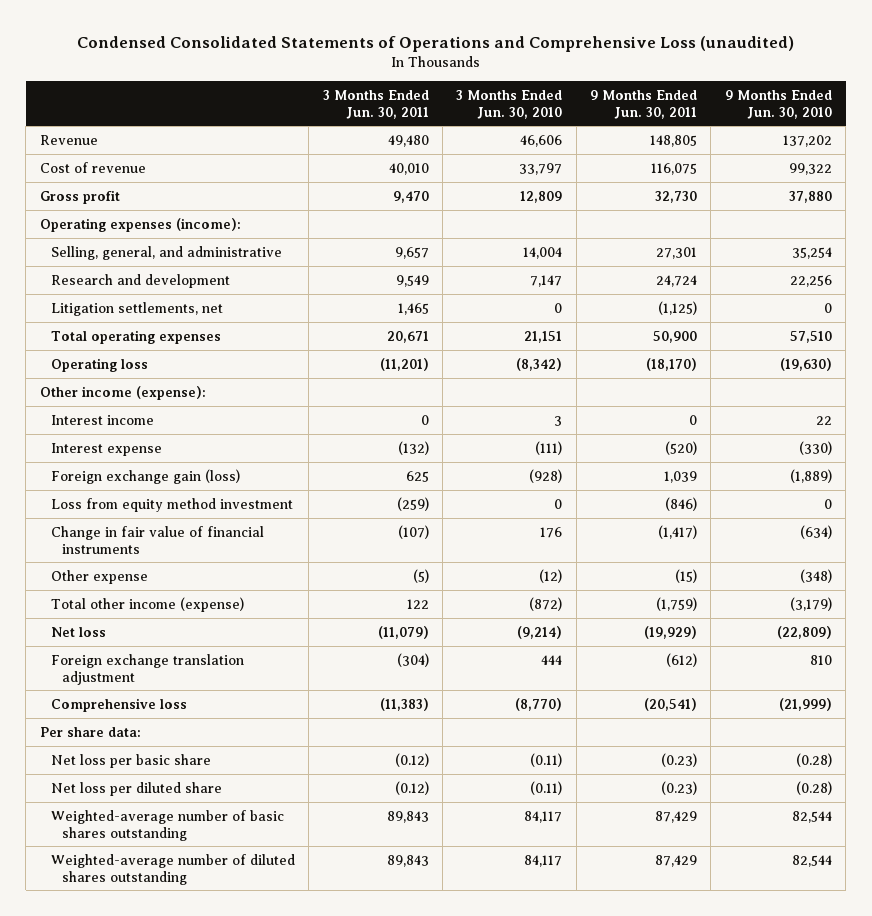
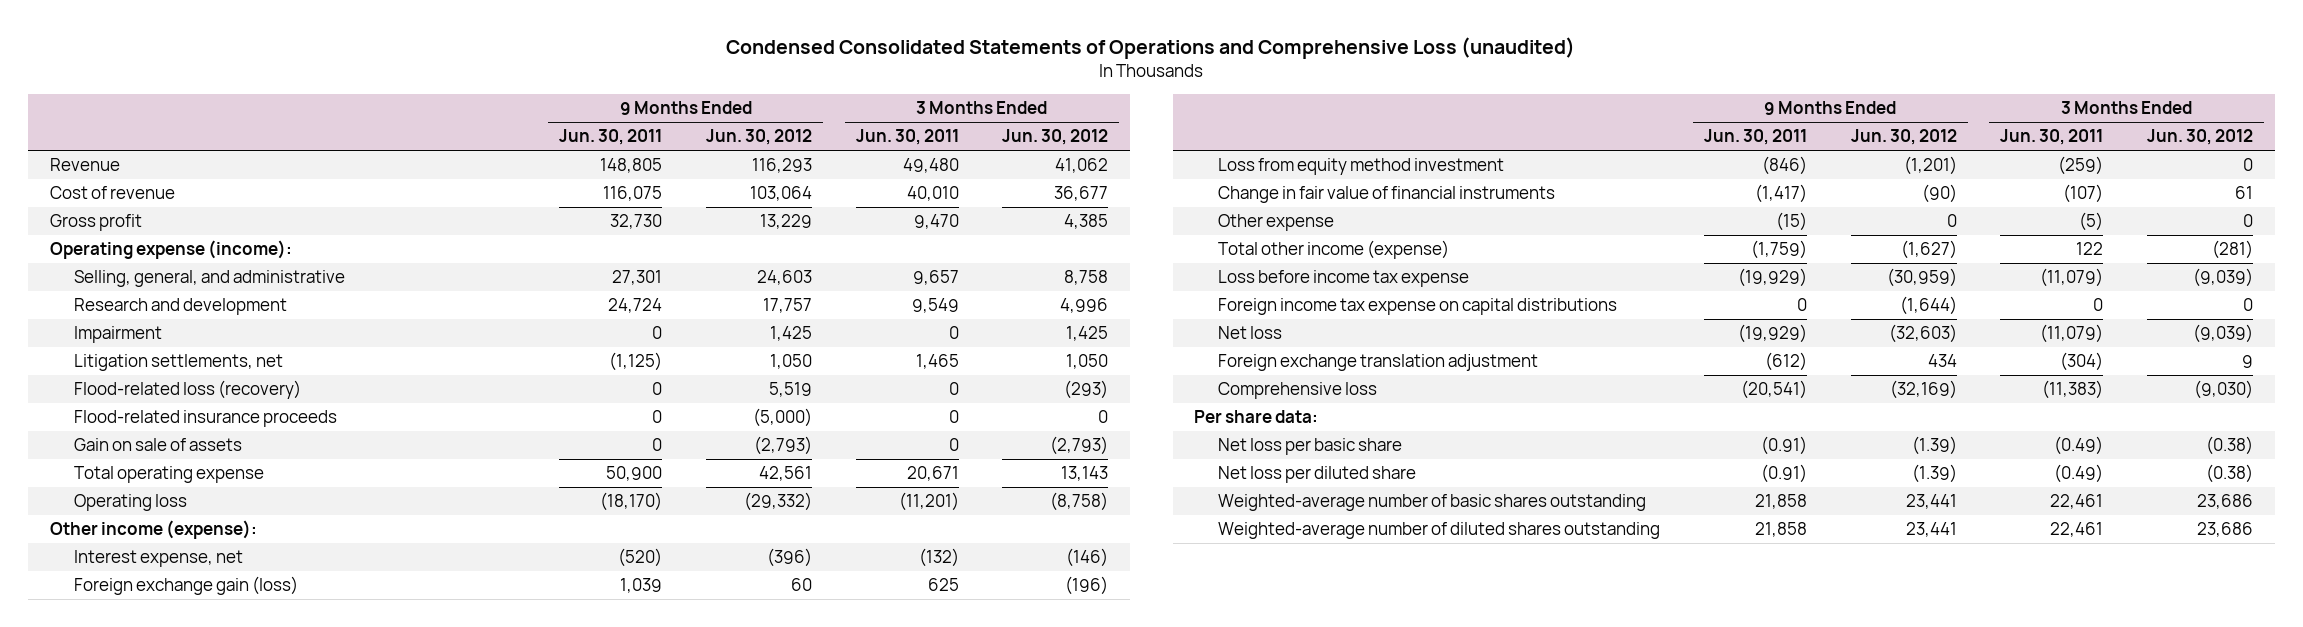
[456,89,563,119] 3 Months Ended Jun. 30, 2010 -> none
[724,89,832,119] 9 Months Ended Jun. 30, 2010 -> none
none -> [706,129,813,146] Jun. 30, 2012
none -> [1002,129,1109,146] Jun. 30, 2012
[39,217,241,232] Operating expenses (income): -> [49,240,292,260] Operating expense (income):
none -> [73,326,162,344] Impairment
none -> [73,380,301,400] Flood-related loss (recovery)
none -> [73,410,337,428] Flood-related insurance proceeds
none -> [73,438,242,452] Gain on sale of assets
[50,329,221,344] Total operating expenses -> [73,466,264,484] Total operating expense
[50,414,154,425] Interest income -> none
[50,442,162,456] Interest expense -> [73,550,243,568] Interest expense, net
none -> [1218,270,1470,288] Loss before income tax expense
none -> [1218,298,1618,316] Foreign income tax expense on capital distributions
[394,752,429,767] (0.12) -> [2054,436,2104,456] (0.49)
[661,752,698,767] (0.23) -> [1760,436,1807,456] (0.91)
[394,780,429,795] (0.12) -> [2054,464,2104,484] (0.49)
[661,780,698,795] (0.23) -> [1760,464,1807,484] (0.91)
[386,810,429,823] 89,843 -> [2050,494,2104,510] 22,461
[655,810,698,823] 87,429 -> [1754,494,1807,510] 21,858
[386,854,429,867] 89,843 -> [2050,522,2104,538] 22,461
[655,854,698,867] 87,429 -> [1754,522,1807,538] 21,858

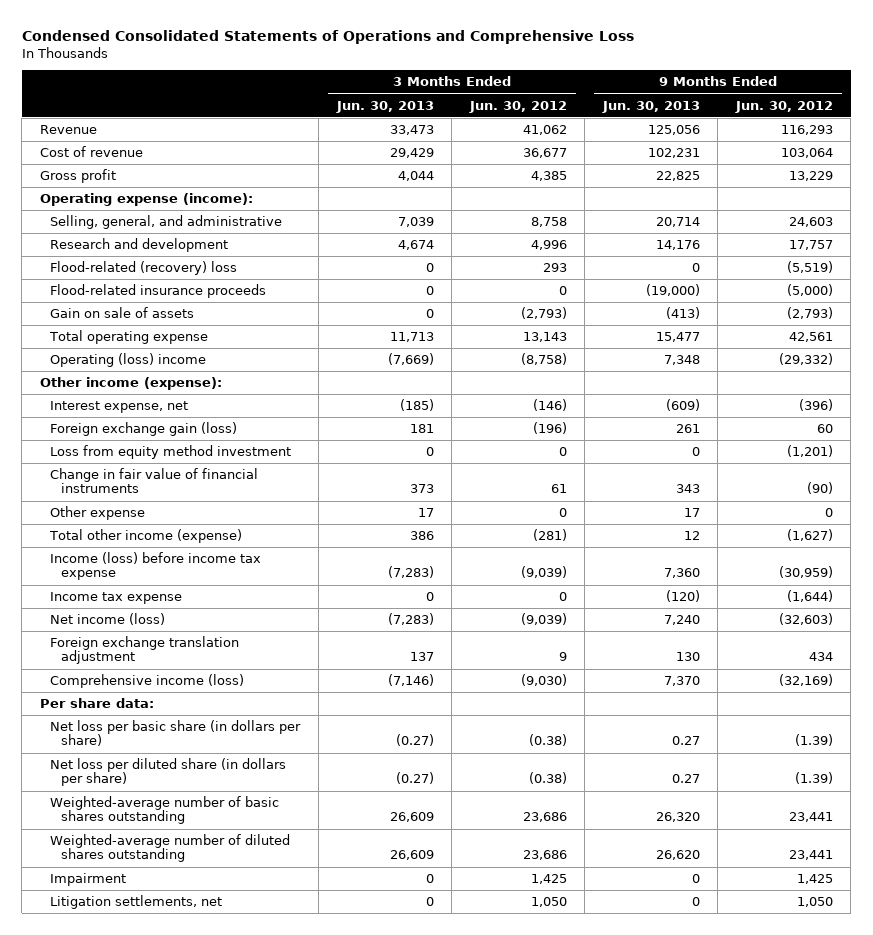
[726,37,1576,60] Condensed Consolidated Statements of Operations and Comprehensive Loss (unaudited) -> [21,30,634,45] Condensed Consolidated Statements of Operations and Comprehensive Loss
[559,129,663,146] Jun. 30, 2011 -> none
[855,129,959,146] Jun. 30, 2011 -> none
none -> [335,100,434,113] Jun. 30, 2013
none -> [601,100,700,113] Jun. 30, 2013
[73,380,301,400] Flood-related loss (recovery) -> [50,261,238,276] Flood-related (recovery) loss
[769,382,813,398] 5,519 -> [786,261,833,274] (5,519)
[1064,380,1109,400] (293) -> [542,263,567,273] 293
[73,494,187,512] Operating loss -> [50,353,207,368] Operating (loss) income
[1218,270,1470,288] Loss before income tax expense -> [50,552,262,581] Income (loss) before income tax expense
[1218,298,1618,316] Foreign income tax expense on capital distributions -> [50,592,183,605] Income tax expense
[1218,326,1283,340] Net loss -> [50,613,166,626] Net income (loss)
[1218,382,1378,400] Comprehensive loss -> [50,674,245,689] Comprehensive income (loss)
[1218,438,1403,456] Net loss per basic share -> [50,720,302,747] Net loss per basic share (in dollars per share)
[1218,466,1417,484] Net loss per diluted share -> [50,758,287,787] Net loss per diluted share (in dollars per share)
[73,326,162,344] Impairment -> [50,873,127,887] Impairment
[73,354,283,372] Litigation settlements, net -> [50,895,223,910] Litigation settlements, net

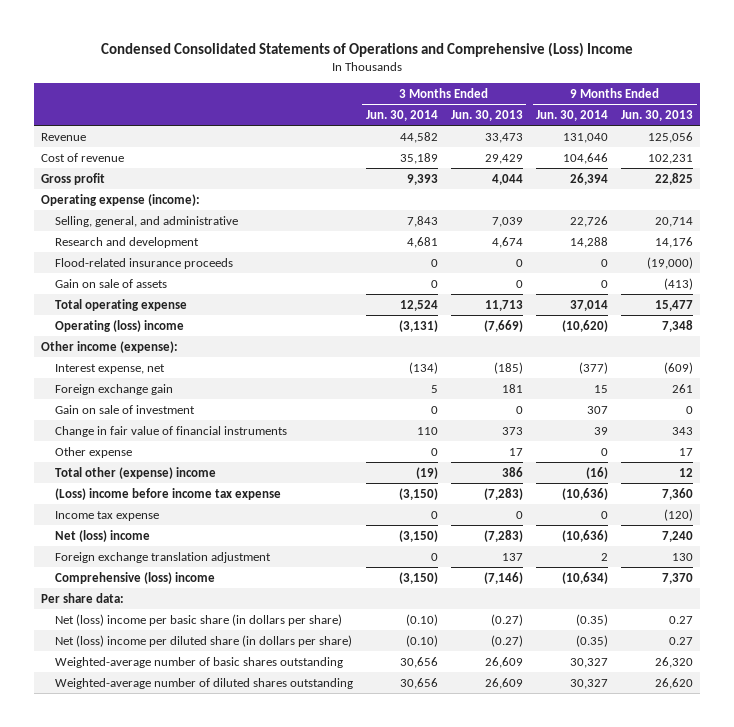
[21,30,634,45] Condensed Consolidated Statements of Operations and Comprehensive Loss -> [100,41,633,57] Condensed Consolidated Statements of Operations and Comprehensive (Loss) Income
[468,100,567,113] Jun. 30, 2012 -> none
[734,100,833,113] Jun. 30, 2012 -> none
none -> [365,109,438,121] Jun. 30, 2014
none -> [536,109,609,121] Jun. 30, 2014
[50,261,238,276] Flood-related (recovery) loss -> none
[50,445,292,460] Loss from equity method investment -> none
[50,422,238,437] Foreign exchange gain (loss) -> [54,383,173,395] Foreign exchange gain
none -> [54,404,195,414] Gain on sale of investment
[49,529,243,544] Total other income (expense) -> [54,466,216,479] Total other (expense) income
[50,552,262,581] Income (loss) before income tax expense -> [54,487,281,500] (Loss) income before income tax expense
[50,613,166,626] Net income (loss) -> [54,529,150,542] Net (loss) income
[50,674,245,689] Comprehensive income (loss) -> [54,571,215,584] Comprehensive (loss) income
[50,720,302,747] Net loss per basic share (in dollars per share) -> [54,613,342,626] Net (loss) income per basic share (in dollars per share)
[50,758,287,787] Net loss per diluted share (in dollars per share) -> [54,634,352,647] Net (loss) income per diluted share (in dollars per share)
[50,873,127,887] Impairment -> none
[50,895,223,910] Litigation settlements, net -> none

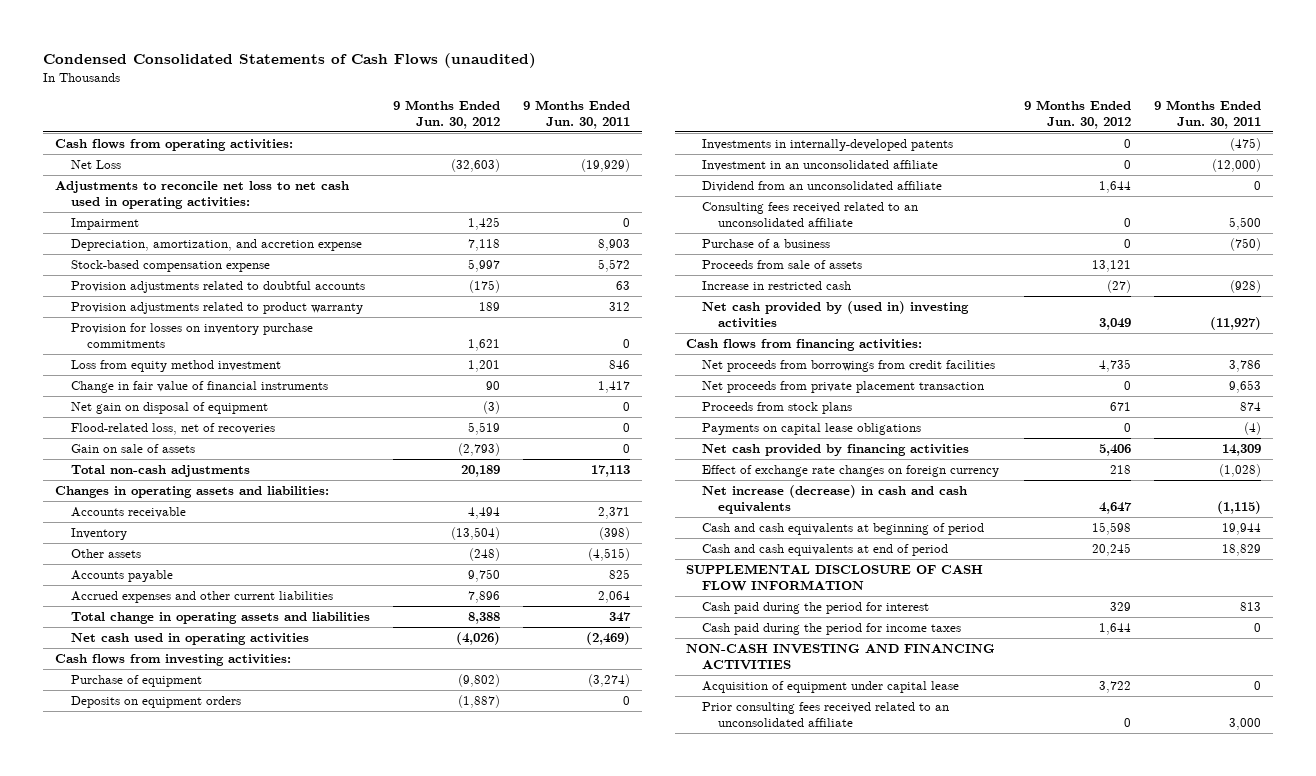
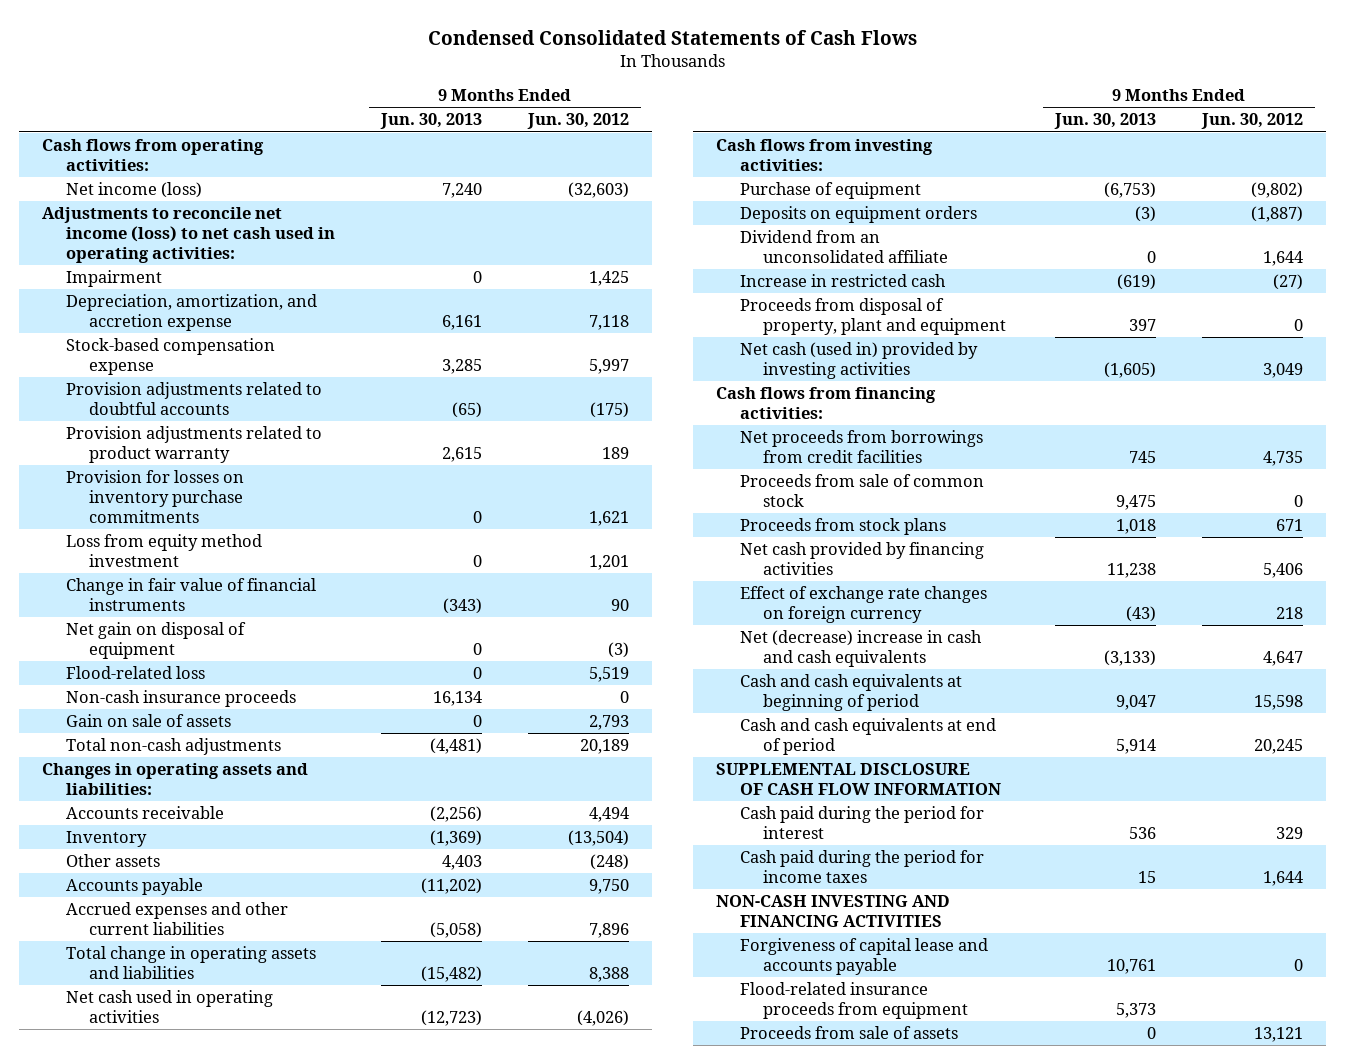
[43,52,537,68] Condensed Consolidated Statements of Cash Flows (unaudited) -> [427,29,917,45] Condensed Consolidated Statements of Cash Flows
[523,99,631,129] 9 Months Ended Jun. 30, 2011 -> none
none -> [379,113,482,130] Jun. 30, 2013
[71,159,122,169] Net Loss -> [65,182,202,199] Net income (loss)
[54,180,349,209] Adjustments to reconcile net loss to net cash used in operating activities: -> [42,207,335,263] Adjustments to reconcile net income (loss) to net cash used in operating activities:
[71,422,276,435] Flood-related loss, net of recoveries -> [65,666,205,680] Flood-related loss
none -> [65,690,296,708] Non-cash insurance proceeds
[458,442,501,456] (2,793) -> [589,715,630,731] 2,793
[702,138,954,151] Investments in internally-developed patents -> none
[702,159,939,171] Investment in an unconsolidated affiliate -> none
[702,201,919,227] Consulting fees received related to an unconsolidated affiliate -> none
[702,238,831,248] Purchase of a business -> none
none -> [739,298,1006,335] Proceeds from disposal of property, plant and equipment
[702,300,970,328] Net cash provided by (used in) investing activities -> [739,342,978,379] Net cash (used in) provided by investing activities
[702,380,985,393] Net proceeds from private placement transaction -> none
none -> [739,474,984,507] Proceeds from sale of common stock
[702,422,922,435] Payments on capital lease obligations -> none
[702,484,968,514] Net increase (decrease) in cash and cash equivalents -> [739,630,982,667] Net (decrease) increase in cash and cash equivalents
[702,680,960,693] Acquisition of equipment under capital lease -> none
[702,701,950,727] Prior consulting fees received related to an unconsolidated affiliate -> none
none -> [739,938,988,975] Forgiveness of capital lease and accounts payable
none -> [739,982,968,1019] Flood-related insurance proceeds from equipment
[702,259,863,269] Proceeds from sale of assets -> [739,1026,958,1040] Proceeds from sale of assets

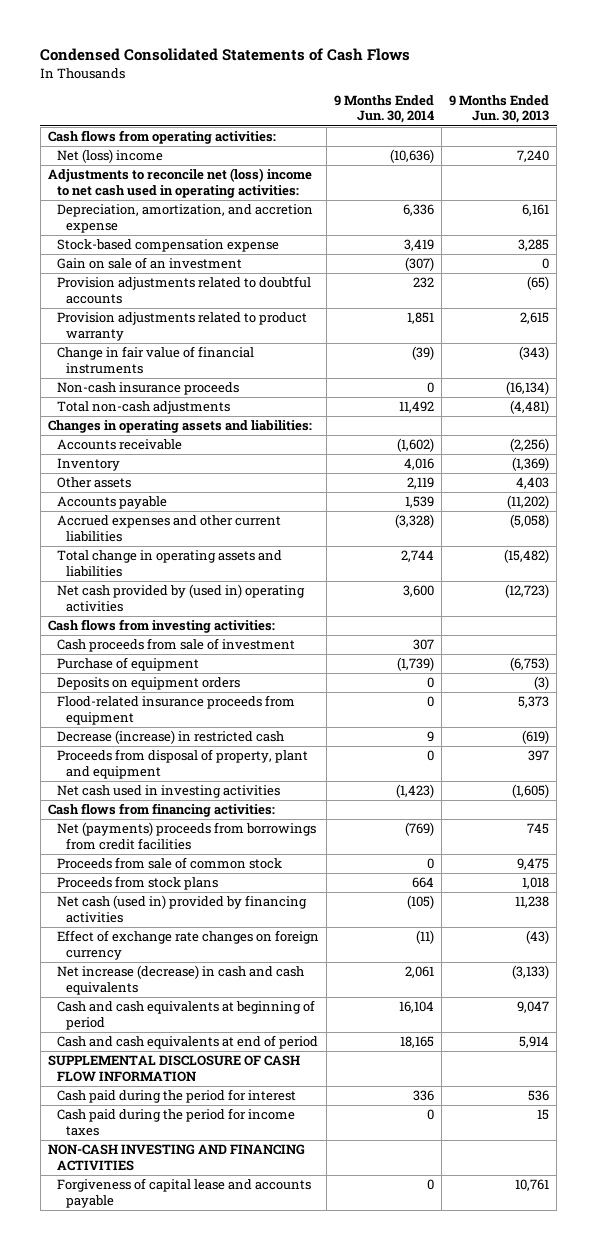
[527,113,630,130] Jun. 30, 2012 -> none
none -> [334,95,435,124] 9 Months Ended Jun. 30, 2014
[65,270,162,288] Impairment -> none
[65,182,202,199] Net income (loss) -> [57,149,164,164] Net (loss) income
[42,207,335,263] Adjustments to reconcile net income (loss) to net cash used in operating activities: -> [47,168,312,198] Adjustments to reconcile net (loss) income to net cash used in operating activities:
none -> [57,257,243,270] Gain on sale of an investment
[65,470,244,523] Provision for losses on inventory purchase commitments -> none
[65,534,262,567] Loss from equity method investment -> none
[65,622,246,659] Net gain on disposal of equipment -> none
[65,666,205,680] Flood-related loss -> none
[65,714,231,728] Gain on sale of assets -> none
[432,691,482,707] 16,134 -> [506,381,550,396] (16,134)
[65,990,273,1023] Net cash used in operating activities -> [57,584,306,612] Net cash provided by (used in) operating activities
none -> [57,638,296,653] Cash proceeds from sale of investment
[739,230,948,263] Dividend from an unconsolidated affiliate -> none
[739,982,968,1019] Flood-related insurance proceeds from equipment -> [57,695,296,725] Flood-related insurance proceeds from equipment
[739,274,946,288] Increase in restricted cash -> [57,730,285,745] Decrease (increase) in restricted cash
[739,342,978,379] Net cash (used in) provided by investing activities -> [57,785,281,799] Net cash used in investing activities
[739,430,983,463] Net proceeds from borrowings from credit facilities -> [57,822,317,850] Net (payments) proceeds from borrowings from credit facilities
[739,542,984,575] Net cash provided by financing activities -> [57,895,308,923] Net cash (used in) provided by financing activities
[739,630,982,667] Net (decrease) increase in cash and cash equivalents -> [57,965,305,995] Net increase (decrease) in cash and cash equivalents
[739,1026,958,1040] Proceeds from sale of assets -> none

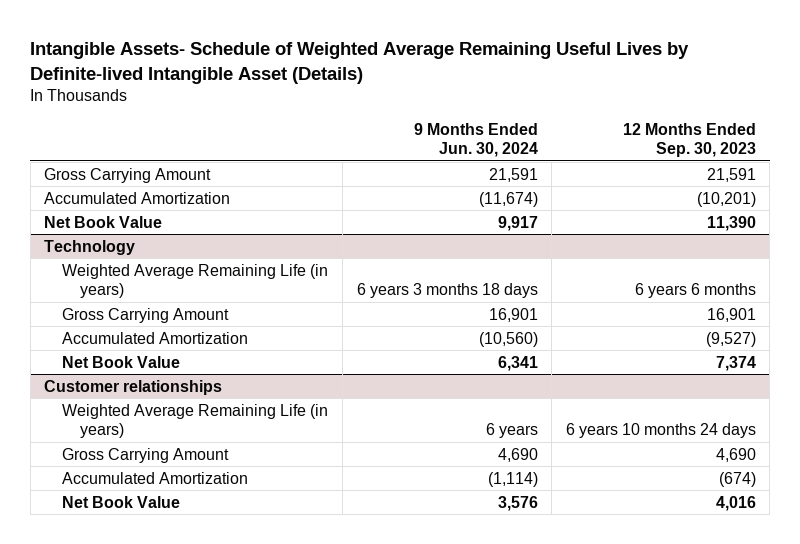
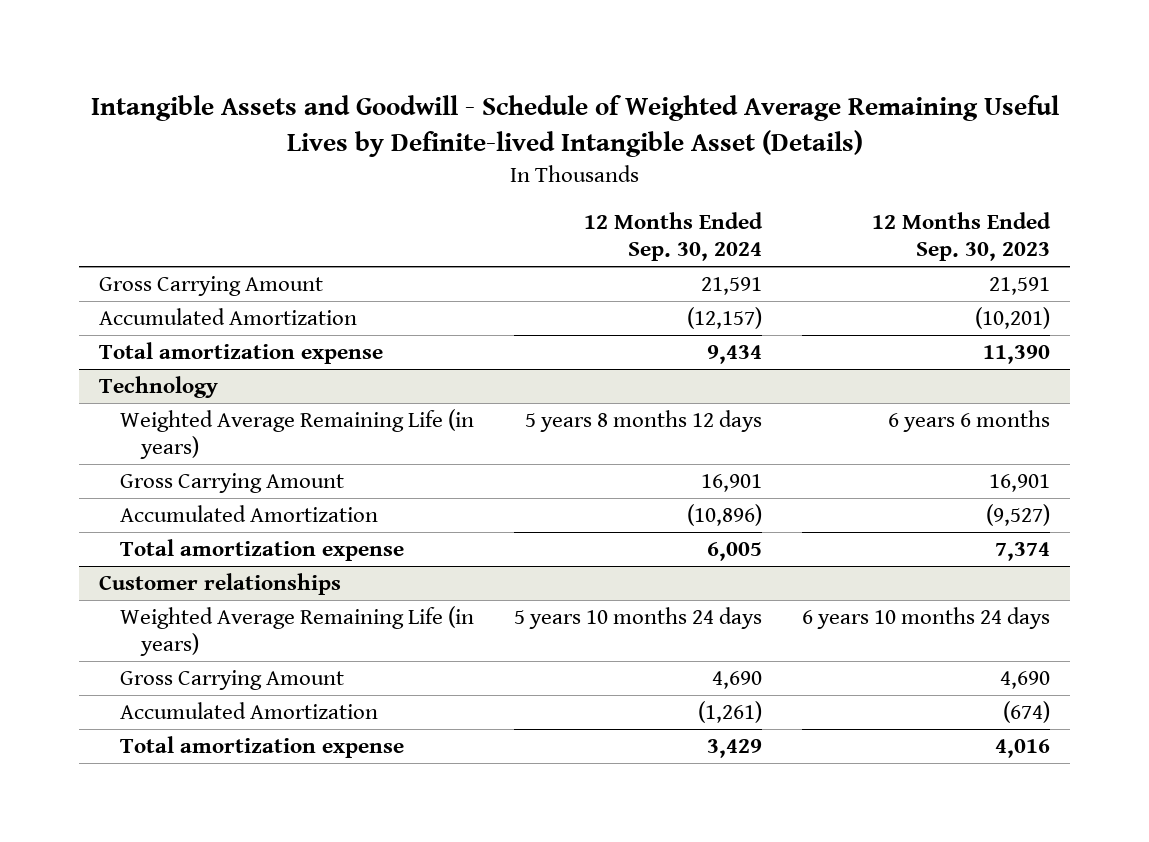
[30,41,690,84] Intangible Assets- Schedule of Weighted Average Remaining Useful Lives by Definite-lived Intangible Asset (Details) -> [90,94,1059,157] Intangible Assets and Goodwill - Schedule of Weighted Average Remaining Useful Lives by Definite-lived Intangible Asset (Details)
[413,122,538,158] 9 Months Ended Jun. 30, 2024 -> none
none -> [584,212,764,262] 12 Months Ended Sep. 30, 2024
[44,215,163,228] Net Book Value -> [98,342,383,365] Total amortization expense
[62,355,181,368] Net Book Value -> [120,539,405,562] Total amortization expense
[62,495,181,508] Net Book Value -> [120,736,405,759] Total amortization expense

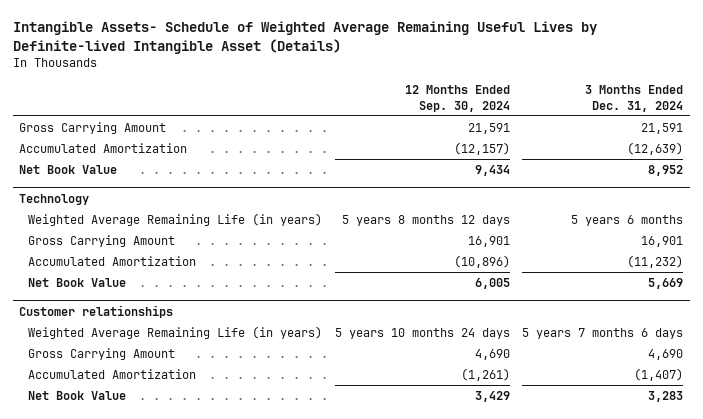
[90,94,1059,157] Intangible Assets and Goodwill - Schedule of Weighted Average Remaining Useful Lives by Definite-lived Intangible Asset (Details) -> [13,21,598,54] Intangible Assets- Schedule of Weighted Average Remaining Useful Lives by Definite-lived Intangible Asset (Details)
[872,212,1052,262] 12 Months Ended Sep. 30, 2023 -> none
none -> [585,85,684,112] 3 Months Ended Dec. 31, 2024
[98,342,383,365] Total amortization expense -> [19,164,118,174] Net Book Value
[120,539,405,562] Total amortization expense -> [28,277,127,287] Net Book Value
[120,736,405,759] Total amortization expense -> [28,390,127,400] Net Book Value

